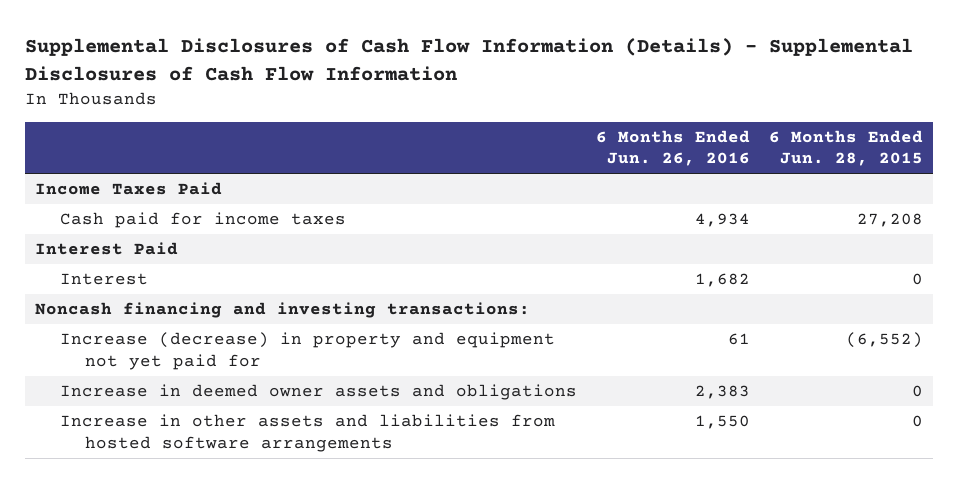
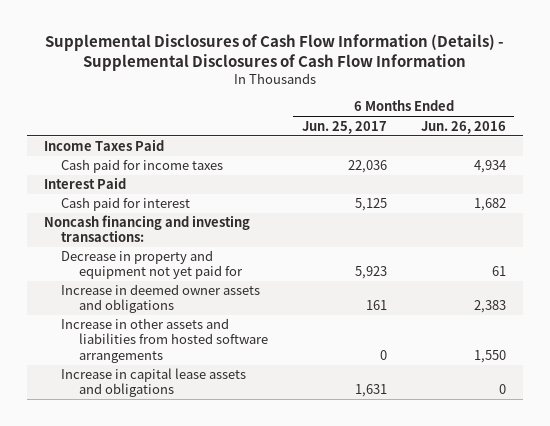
[769,129,924,167] 6 Months Ended Jun. 28, 2015 -> none
none -> [301,120,387,134] Jun. 25, 2017
[59,273,148,286] Interest -> [61,197,191,212] Cash paid for interest
[59,332,555,370] Increase (decrease) in property and equipment not yet paid for -> [61,250,244,280] Decrease in property and equipment not yet paid for
none -> [61,368,247,398] Increase in capital lease assets and obligations

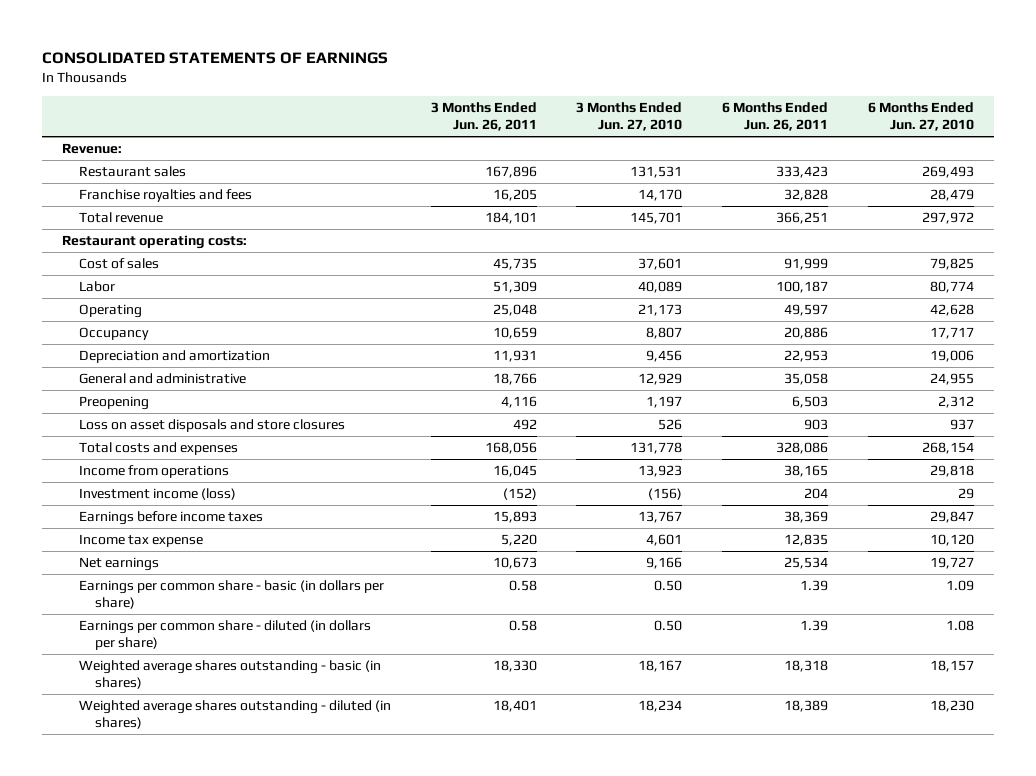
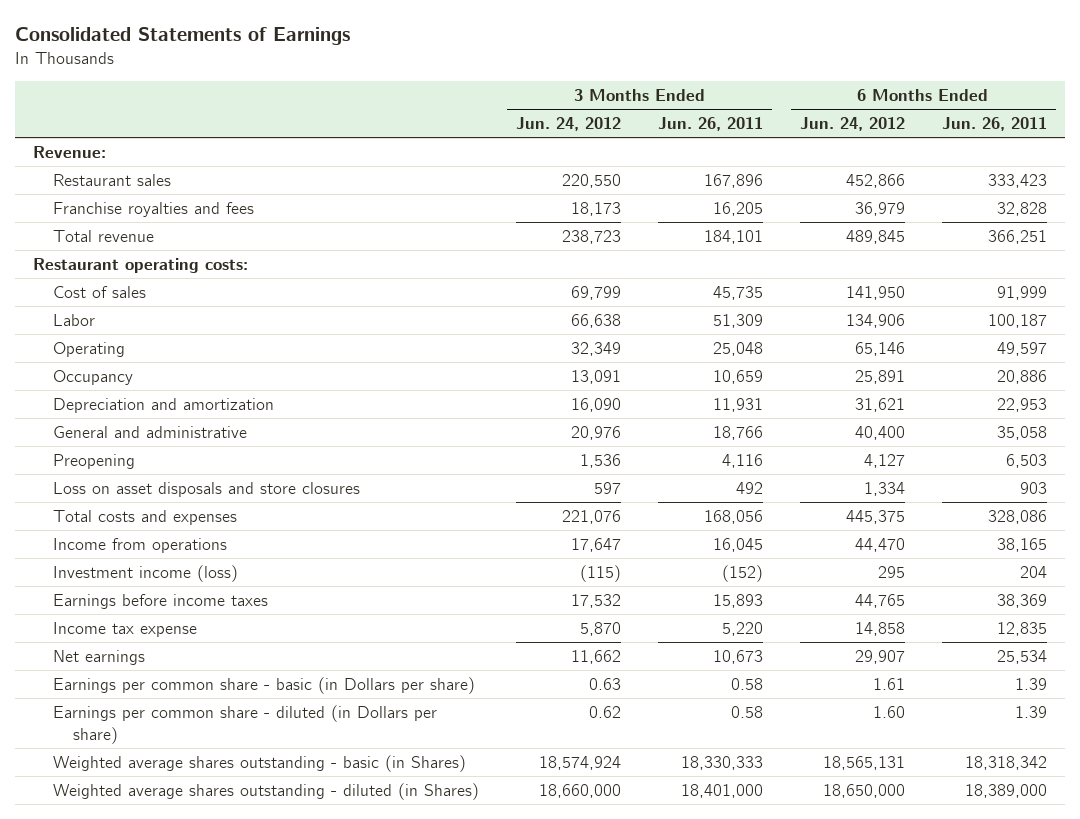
[41,52,388,65] CONSOLIDATED STATEMENTS OF EARNINGS -> [14,27,350,46] Consolidated Statements of Earnings
[576,102,683,131] 3 Months Ended Jun. 27, 2010 -> none
[868,102,975,131] 6 Months Ended Jun. 27, 2010 -> none
none -> [516,117,622,132] Jun. 24, 2012
none -> [799,117,905,132] Jun. 24, 2012
[78,580,384,609] Earnings per common share - basic (in dollars per share) -> [53,676,476,694] Earnings per common share - basic (in Dollars per share)
[78,620,371,650] Earnings per common share - diluted (in dollars per share) -> [53,704,438,744] Earnings per common share - diluted (in Dollars per share)
[78,660,381,689] Weighted average shares outstanding - basic (in shares) -> [53,754,467,772] Weighted average shares outstanding - basic (in Shares)
[492,660,537,673] 18,330 -> [680,755,763,770] 18,330,333
[784,660,829,673] 18,318 -> [964,755,1047,770] 18,318,342
[78,700,391,729] Weighted average shares outstanding - diluted (in shares) -> [53,782,480,800] Weighted average shares outstanding - diluted (in Shares)
[492,700,537,713] 18,401 -> [680,783,763,798] 18,401,000
[784,700,829,713] 18,389 -> [964,783,1047,798] 18,389,000

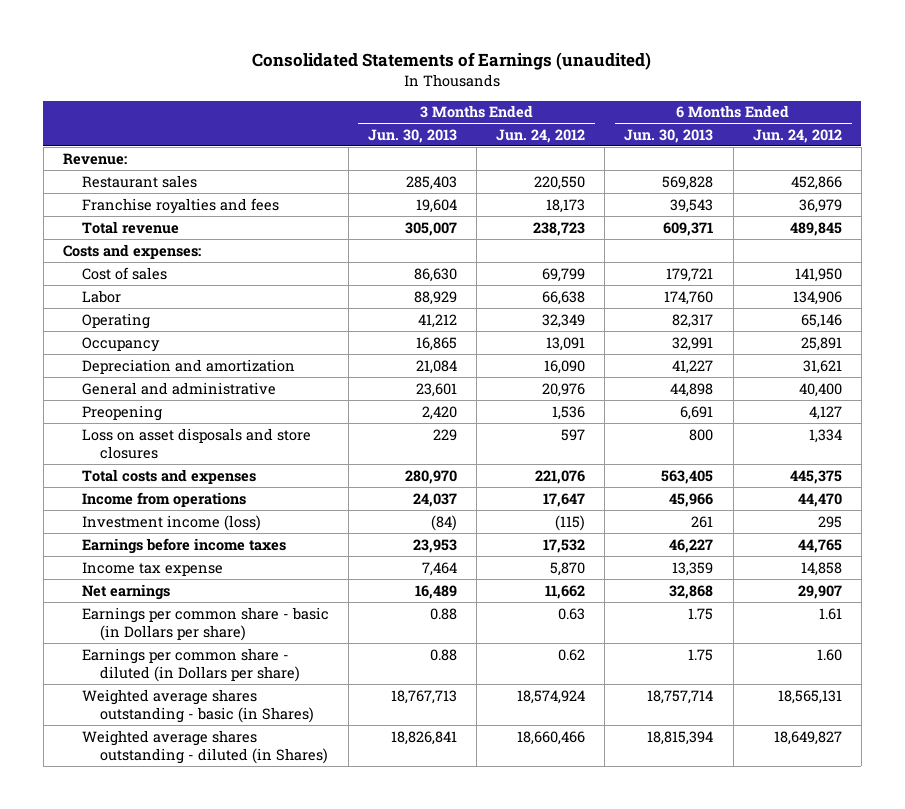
[14,27,350,46] Consolidated Statements of Earnings -> [252,51,652,70] Consolidated Statements of Earnings (unaudited)
[657,117,763,132] Jun. 26, 2011 -> none
[941,117,1047,132] Jun. 26, 2011 -> none
none -> [367,128,457,143] Jun. 30, 2013
none -> [624,128,714,143] Jun. 30, 2013
[33,257,249,273] Restaurant operating costs: -> none
none -> [62,243,201,259] Costs and expenses:
[539,783,622,798] 18,660,000 -> [517,730,586,745] 18,660,466
[822,783,905,798] 18,650,000 -> [773,730,842,745] 18,649,827

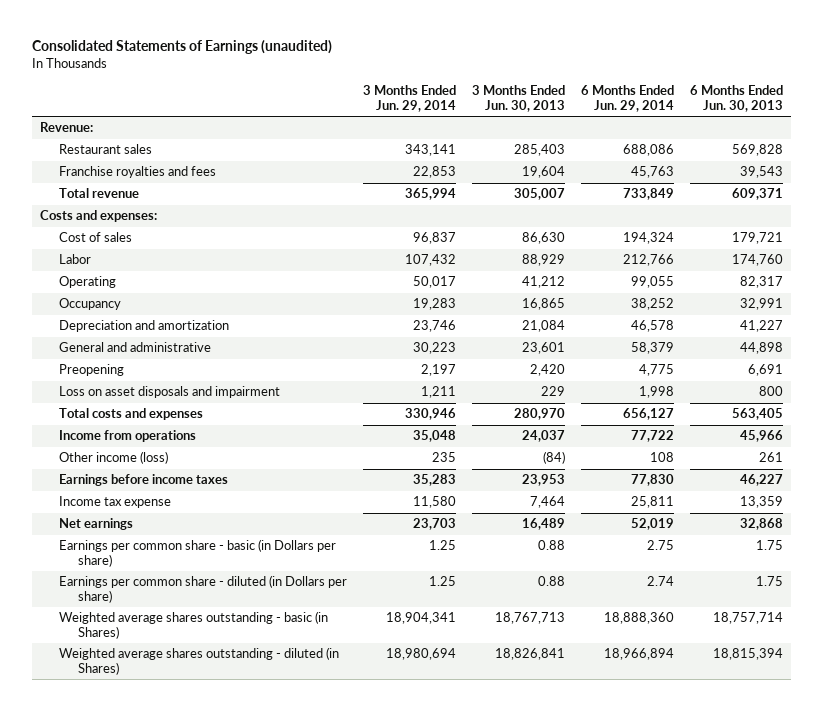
[496,128,586,143] Jun. 24, 2012 -> none
[752,128,842,143] Jun. 24, 2012 -> none
none -> [362,85,456,112] 3 Months Ended Jun. 29, 2014
none -> [580,85,674,112] 6 Months Ended Jun. 29, 2014
[81,427,311,459] Loss on asset disposals and store closures -> [58,386,280,399] Loss on asset disposals and impairment
[81,514,261,531] Investment income (loss) -> [58,451,168,465] Other income (loss)

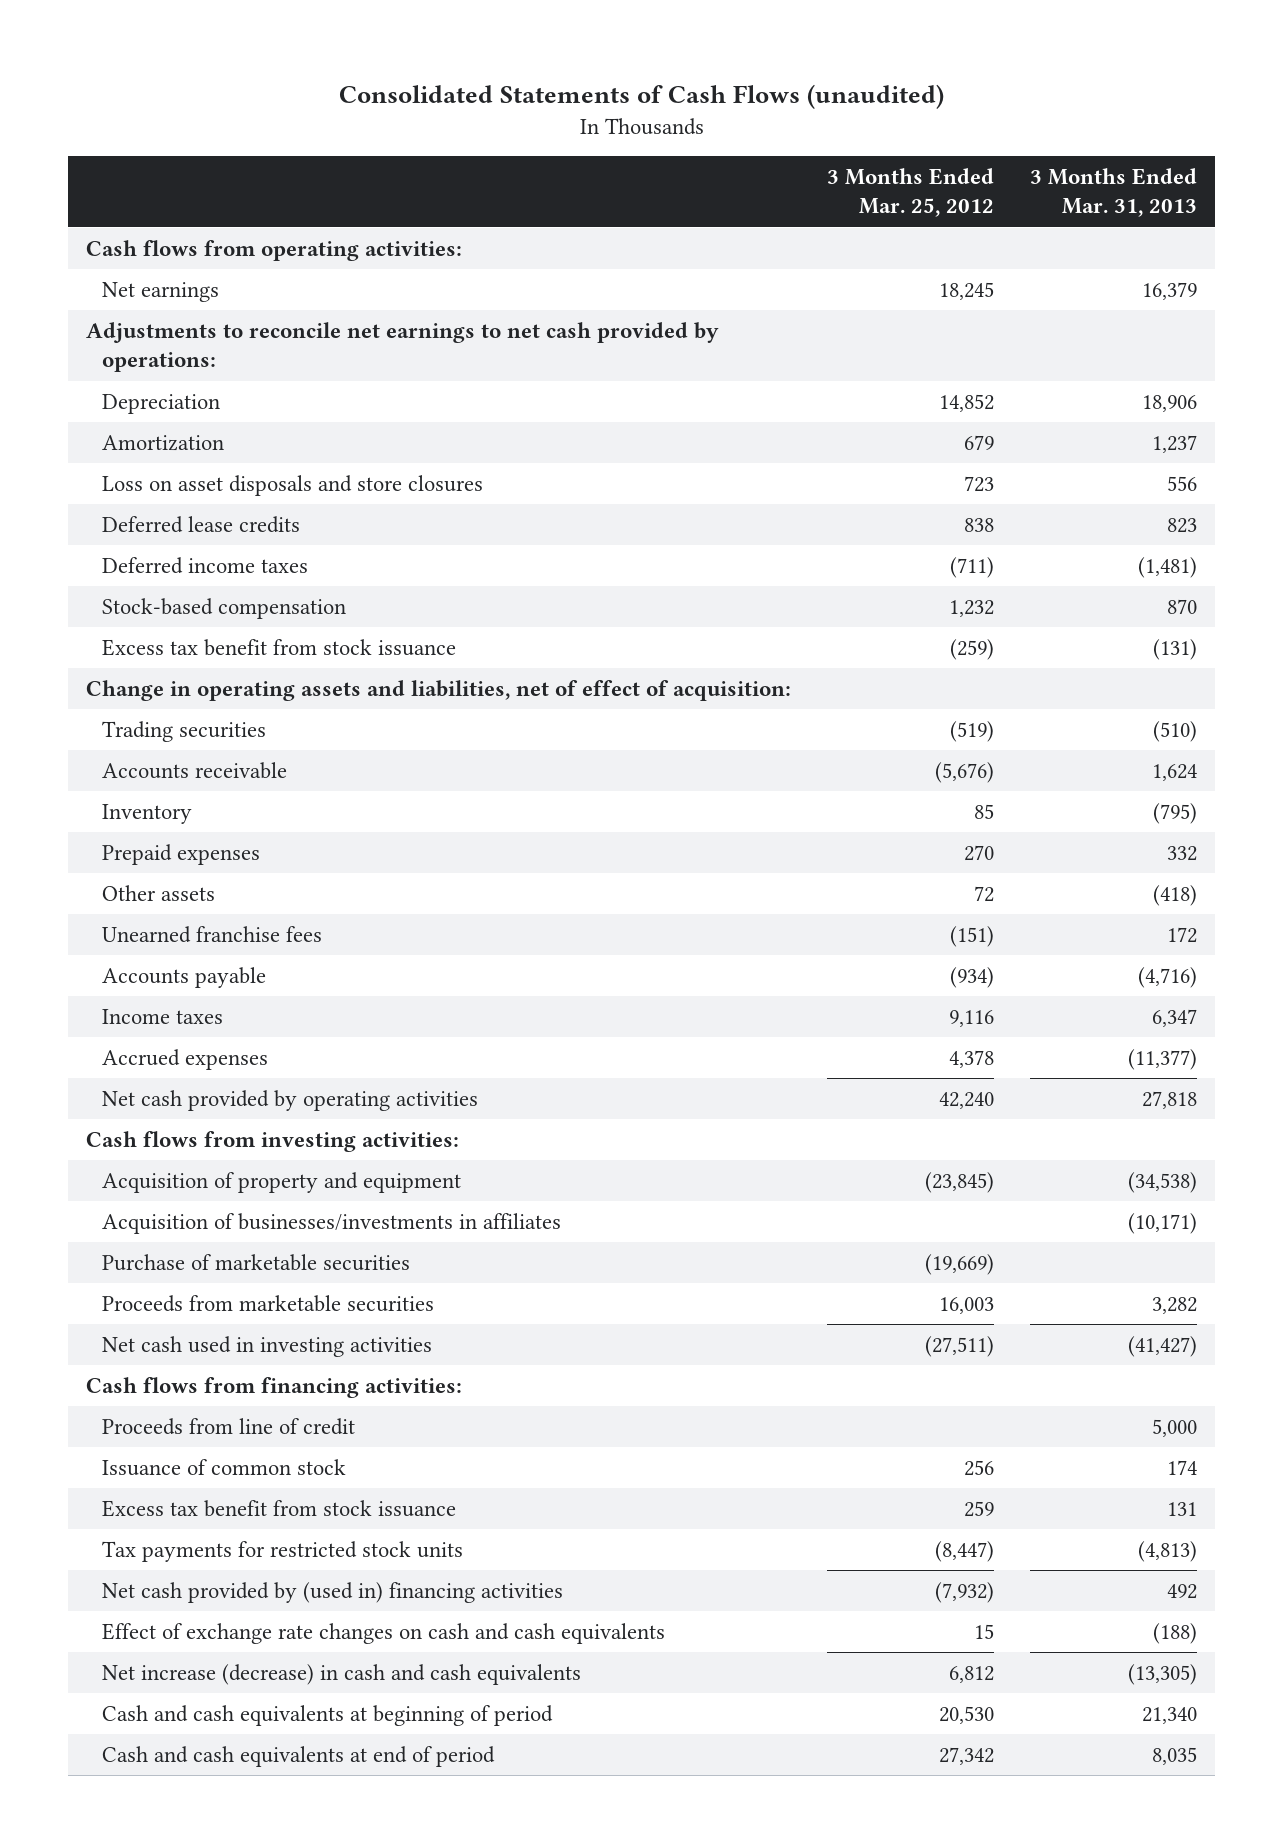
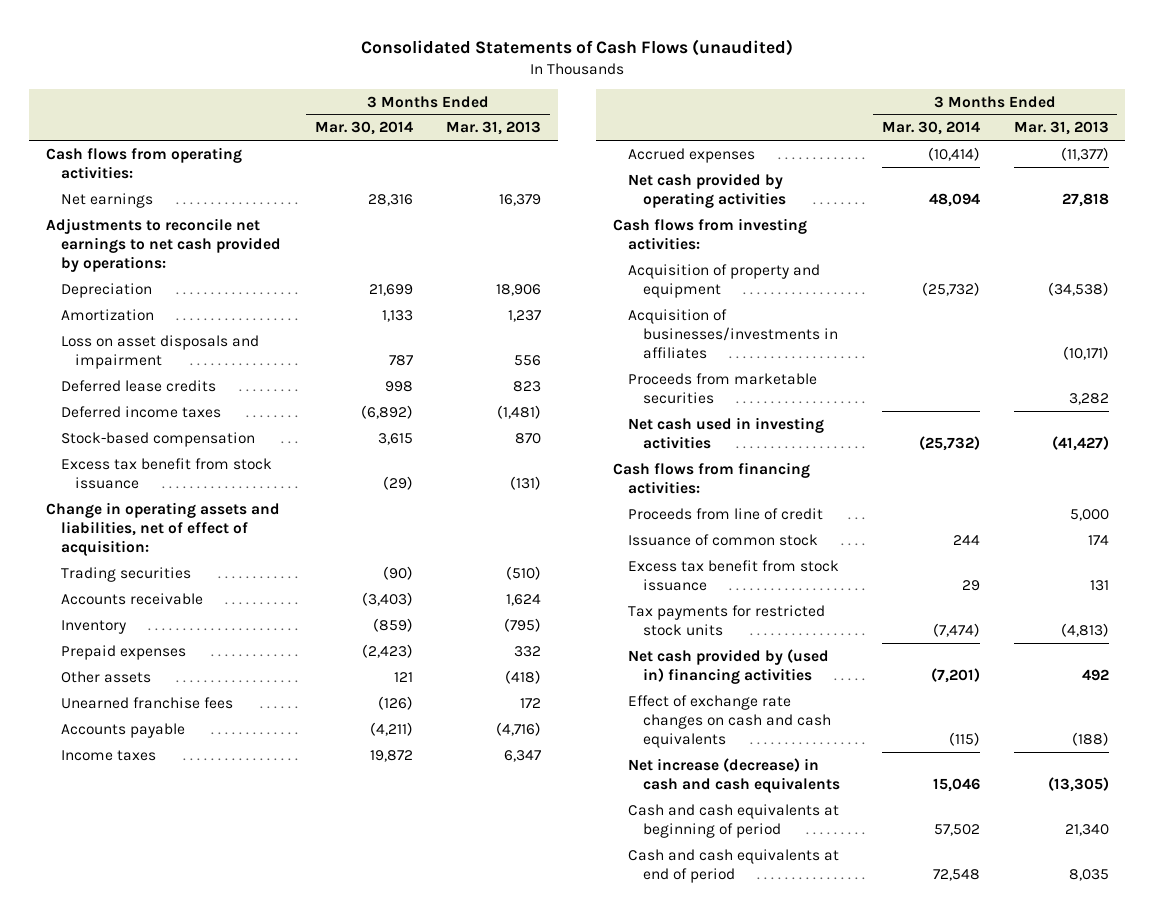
[827,168,995,218] 3 Months Ended Mar. 25, 2012 -> none
none -> [314,121,413,136] Mar. 30, 2014
[101,475,483,497] Loss on asset disposals and store closures -> [60,334,259,370] Loss on asset disposals and impairment
[101,1254,410,1272] Purchase of marketable securities -> none

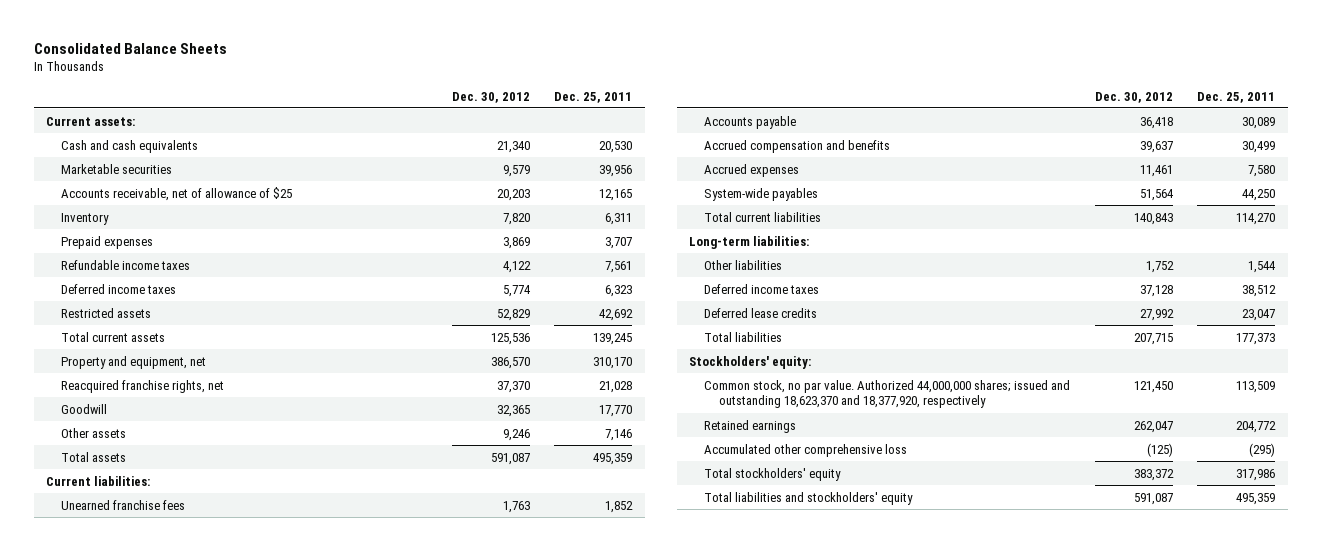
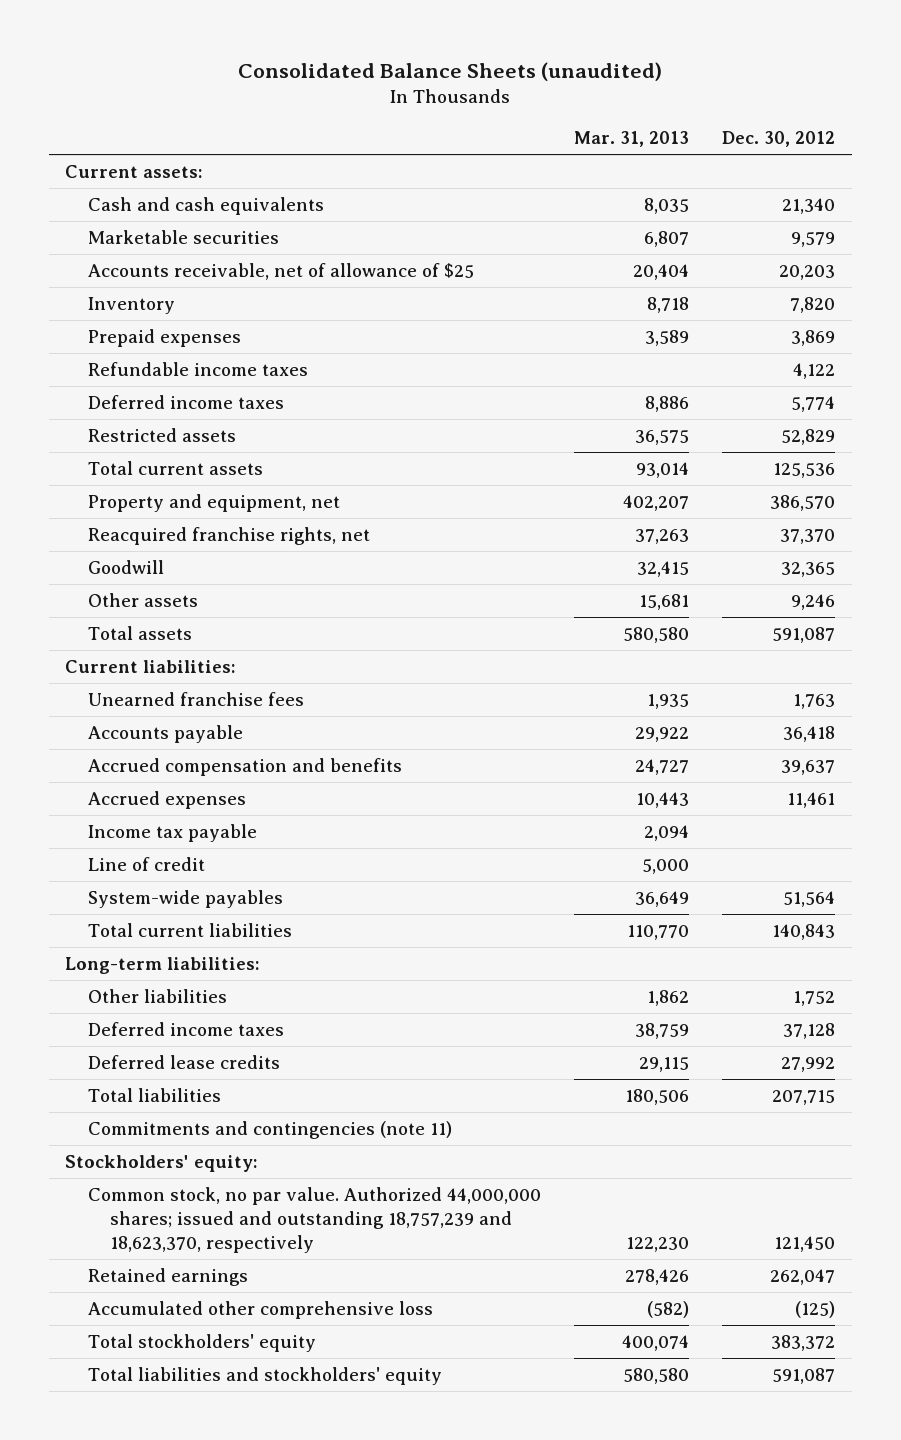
[33,42,227,54] Consolidated Balance Sheets -> [238,61,663,81] Consolidated Balance Sheets (unaudited)
[554,91,633,103] Dec. 25, 2011 -> none
none -> [574,131,690,148] Mar. 31, 2013
none -> [87,824,257,843] Income tax payable
none -> [87,857,205,872] Line of credit
none -> [87,1121,452,1140] Commitments and contingencies (note 11)
[704,379,1071,409] Common stock, no par value. Authorized 44,000,000 shares; issued and outstanding 18,623,370 and 18,377,920, respectively -> [87,1187,541,1253] Common stock, no par value. Authorized 44,000,000 shares; issued and outstanding 18,757,239 and 18,623,370, respectively

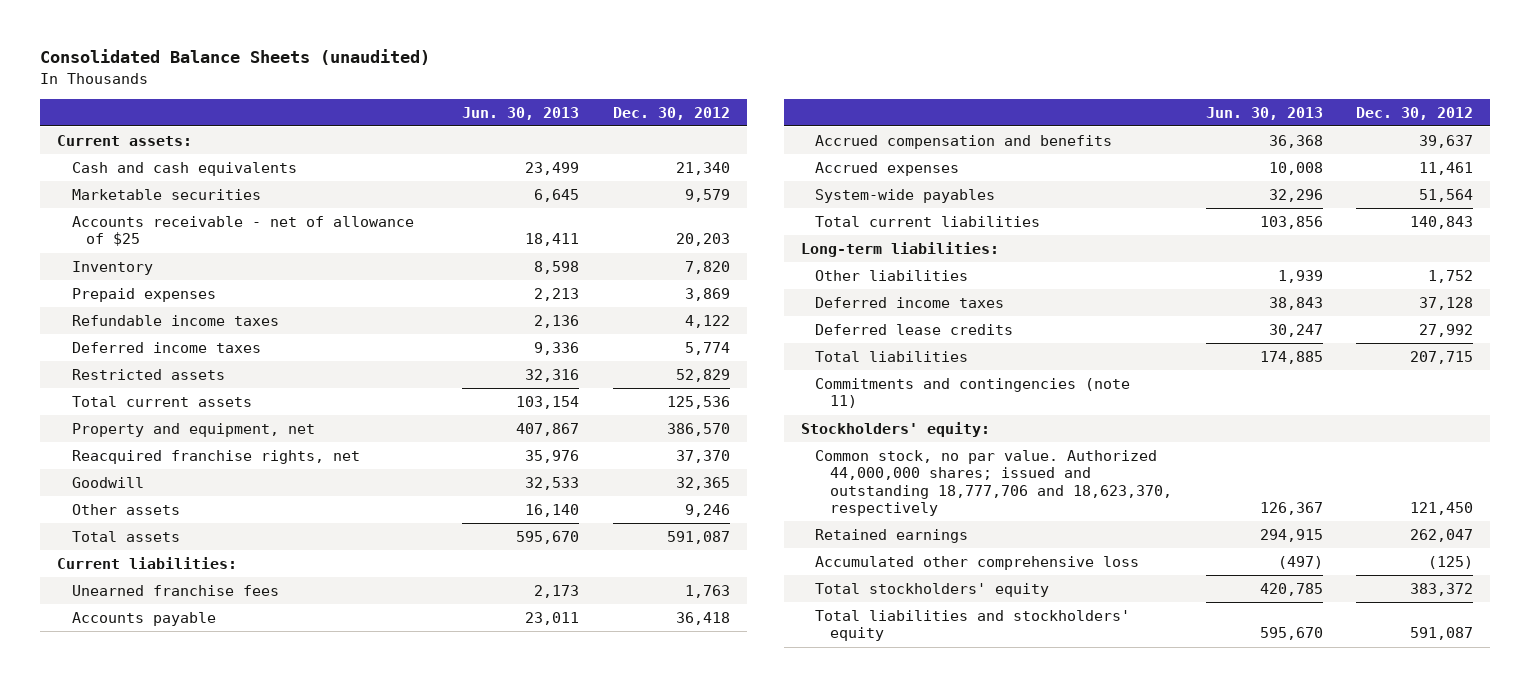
[574,131,690,148] Mar. 31, 2013 -> none
none -> [462,106,580,120] Jun. 30, 2013
[87,263,474,281] Accounts receivable, net of allowance of $25 -> [71,216,414,247] Accounts receivable - net of allowance of $25
[87,824,257,843] Income tax payable -> none
[87,857,205,872] Line of credit -> none
[87,1187,541,1253] Common stock, no par value. Authorized 44,000,000 shares; issued and outstanding 18,757,239 and 18,623,370, respectively -> [815,450,1173,517] Common stock, no par value. Authorized 44,000,000 shares; issued and outstanding 18,777,706 and 18,623,370, respectively

